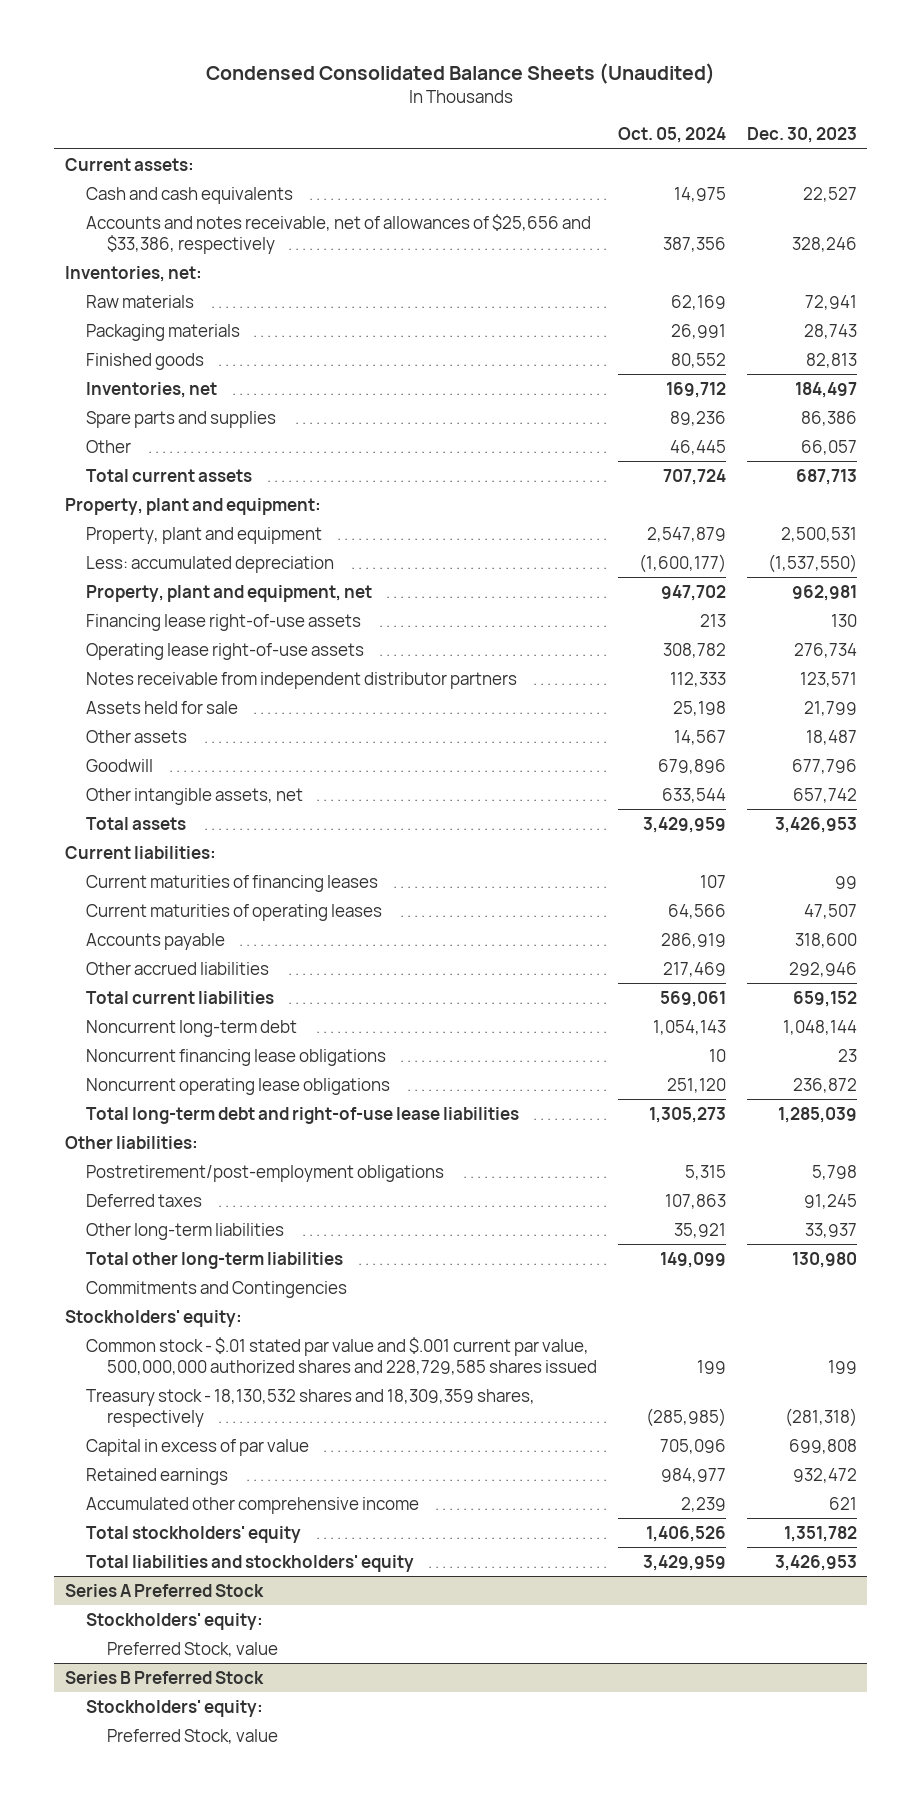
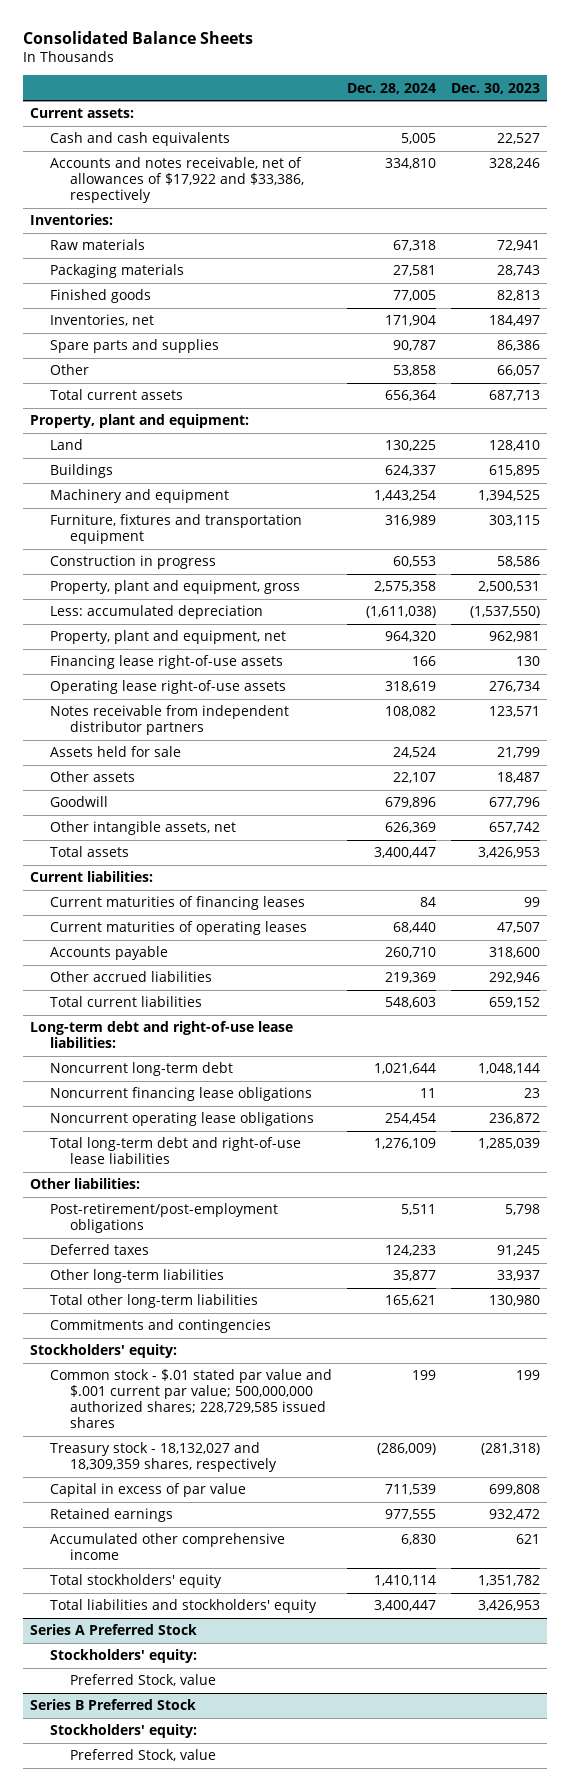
[205,63,715,85] Condensed Consolidated Balance Sheets (Unaudited) -> [22,30,253,44] Consolidated Balance Sheets
[617,127,726,144] Oct. 05, 2024 -> none
none -> [346,82,436,94] Dec. 28, 2024
[85,213,591,255] Accounts and notes receivable, net of allowances of $25,656 and $33,386, respectively -> [49,157,304,204] Accounts and notes receivable, net of allowances of $17,922 and $33,386, respectively
[64,265,202,282] Inventories, net: -> [30,214,114,226] Inventories:
none -> [49,439,83,451] Land
none -> [49,464,113,479] Buildings
none -> [49,489,229,504] Machinery and equipment
none -> [49,514,302,545] Furniture, fixtures and transportation equipment
none -> [49,555,216,570] Construction in progress
[85,526,322,544] Property, plant and equipment -> [49,580,300,595] Property, plant and equipment, gross
none -> [30,1021,294,1049] Long-term debt and right-of-use lease liabilities:
[85,1164,444,1182] Postretirement/post-employment obligations -> [49,1203,278,1234] Post-retirement/post-employment obligations
[85,1280,347,1298] Commitments and Contingencies -> [49,1319,271,1334] Commitments and contingencies
[85,1336,597,1376] Common stock - $.01 stated par value and $.001 current par value, 500,000,000 authorized shares and 228,729,585 shares issued -> [49,1369,332,1429] Common stock - $.01 stated par value and $.001 current par value; 500,000,000 authorized shares; 228,729,585 issued shares
[85,1388,535,1428] Treasury stock - 18,130,532 shares and 18,309,359 shares, respectively -> [49,1442,277,1473] Treasury stock - 18,132,027 and 18,309,359 shares, respectively

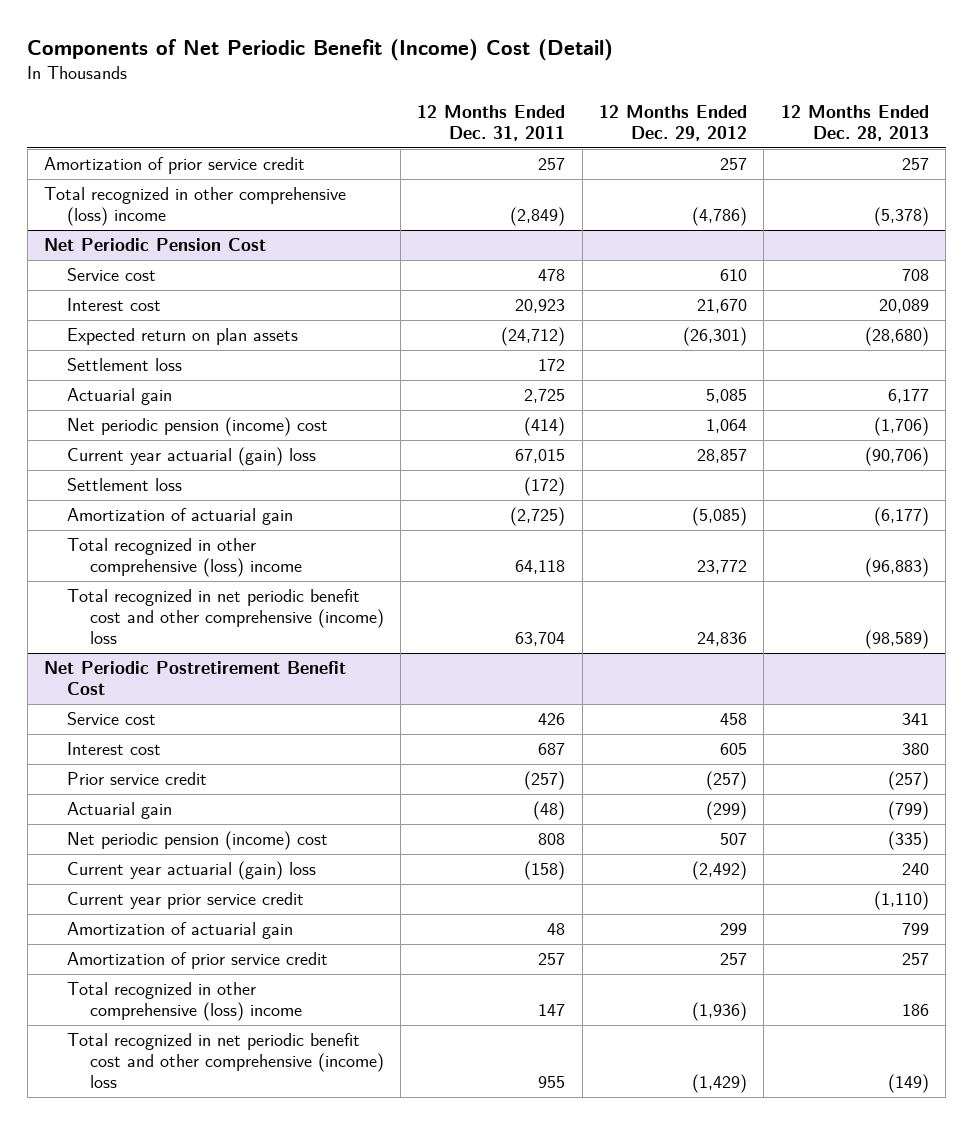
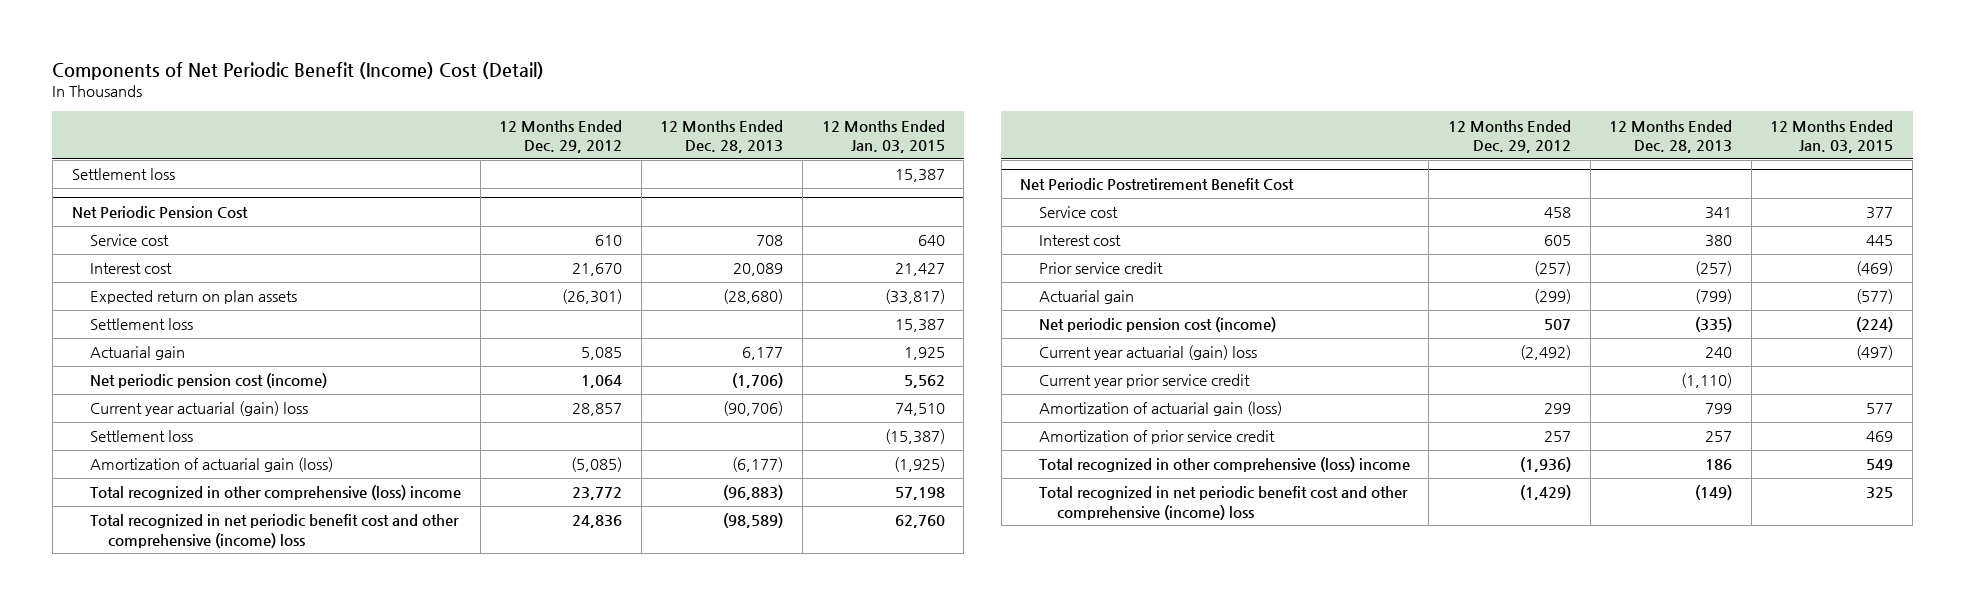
[417,104,566,141] 12 Months Ended Dec. 31, 2011 -> none
none -> [821,119,945,154] 12 Months Ended Jan. 03, 2015
[44,157,306,175] Amortization of prior service credit -> none
[44,187,347,227] Total recognized in other comprehensive (loss) income -> none
none -> [71,168,175,181] Settlement loss
[66,417,328,437] Net periodic pension (income) cost -> [89,373,327,389] Net periodic pension cost (income)
[66,508,293,526] Amortization of actuarial gain -> [89,457,333,473] Amortization of actuarial gain (loss)
[66,831,328,851] Net periodic pension (income) cost -> [1038,317,1276,333] Net periodic pension cost (income)
[66,922,293,940] Amortization of actuarial gain -> [1038,401,1282,417] Amortization of actuarial gain (loss)

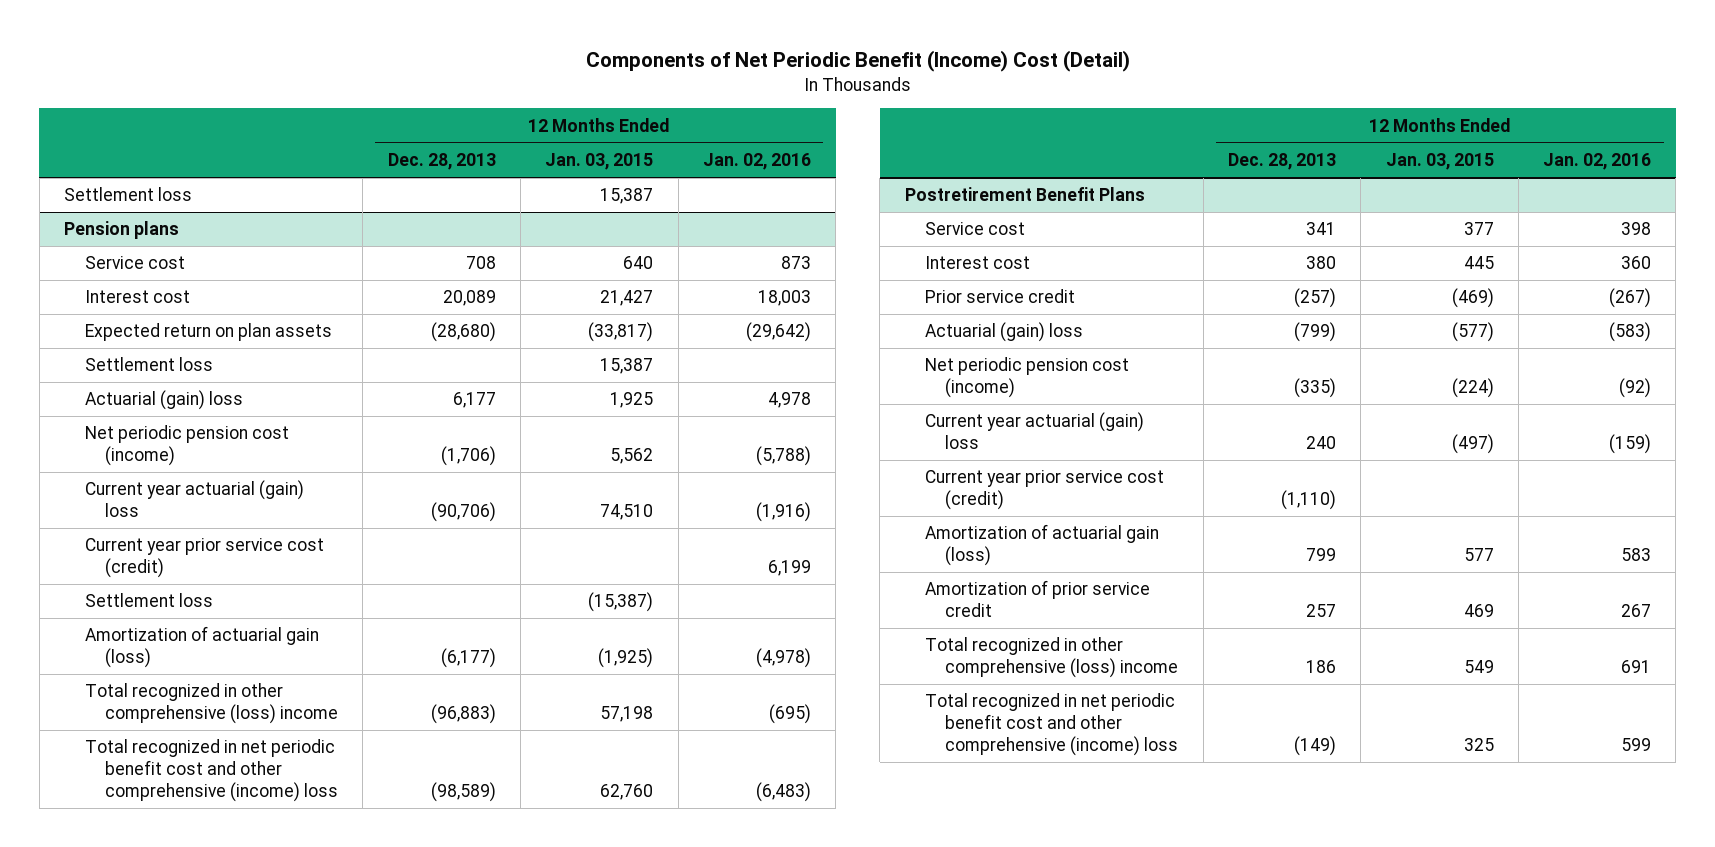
[499,119,623,154] 12 Months Ended Dec. 29, 2012 -> none
none -> [702,153,811,171] Jan. 02, 2016
[71,205,248,218] Net Periodic Pension Cost -> [64,221,180,240] Pension plans
[89,346,185,361] Actuarial gain -> [84,390,243,411] Actuarial (gain) loss
none -> [84,538,324,579] Current year prior service cost (credit)
[1020,177,1295,190] Net Periodic Postretirement Benefit Cost -> [904,187,1145,202] Postretirement Benefit Plans
[1038,290,1134,305] Actuarial gain -> [924,322,1083,343] Actuarial (gain) loss
[1038,374,1250,389] Current year prior service credit -> [924,470,1164,511] Current year prior service cost (credit)

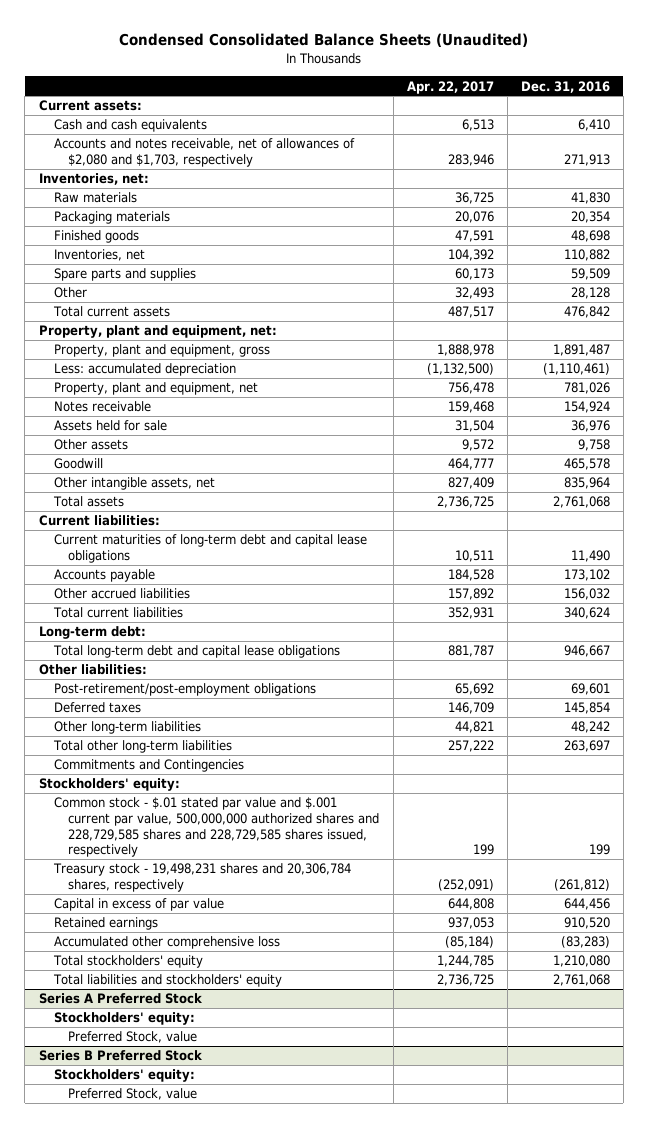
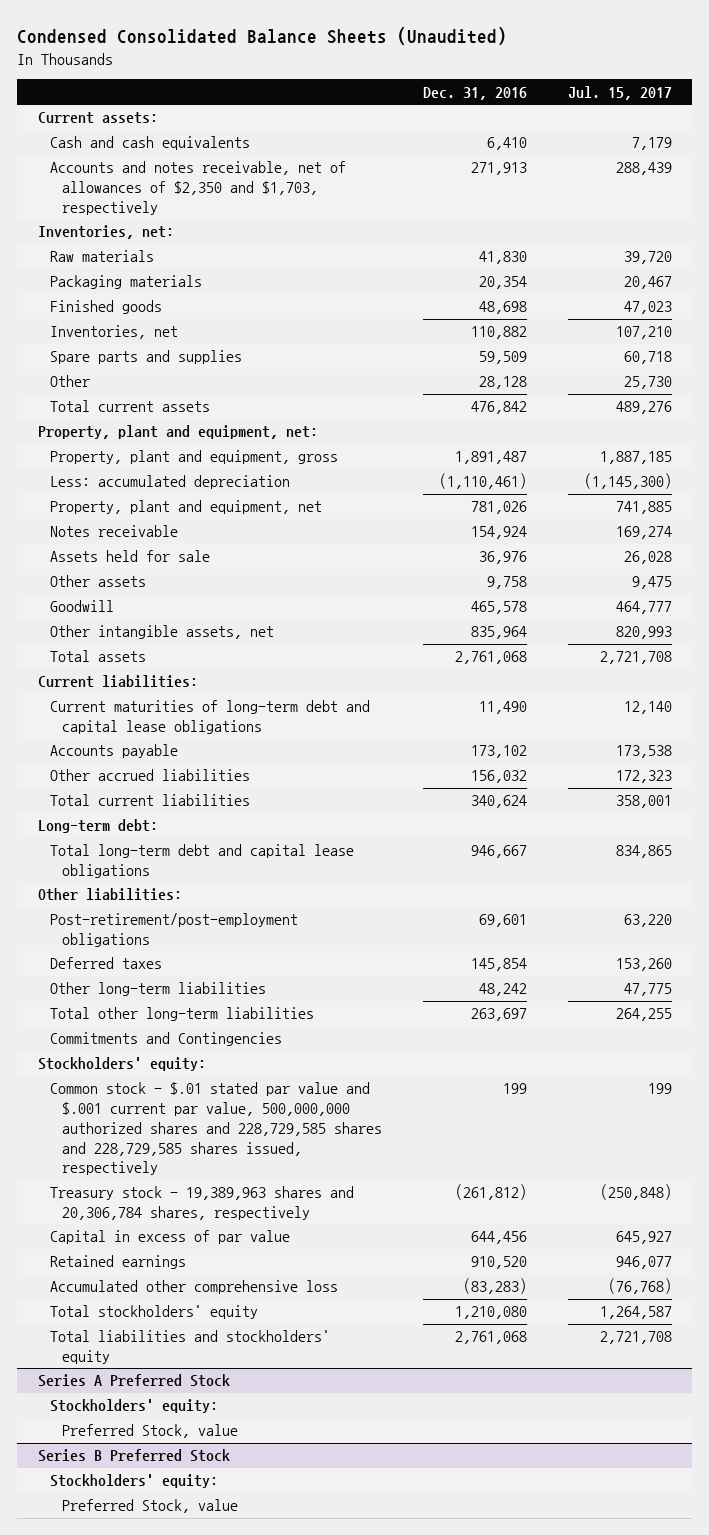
[406,80,494,94] Apr. 22, 2017 -> none
none -> [567,85,672,100] Jul. 15, 2017
[53,138,355,168] Accounts and notes receivable, net of allowances of $2,080 and $1,703, respectively -> [49,161,346,215] Accounts and notes receivable, net of allowances of $2,350 and $1,703, respectively
[52,863,351,893] Treasury stock - 19,498,231 shares and 20,306,784 shares, respectively -> [49,1186,354,1221] Treasury stock - 19,389,963 shares and 20,306,784 shares, respectively

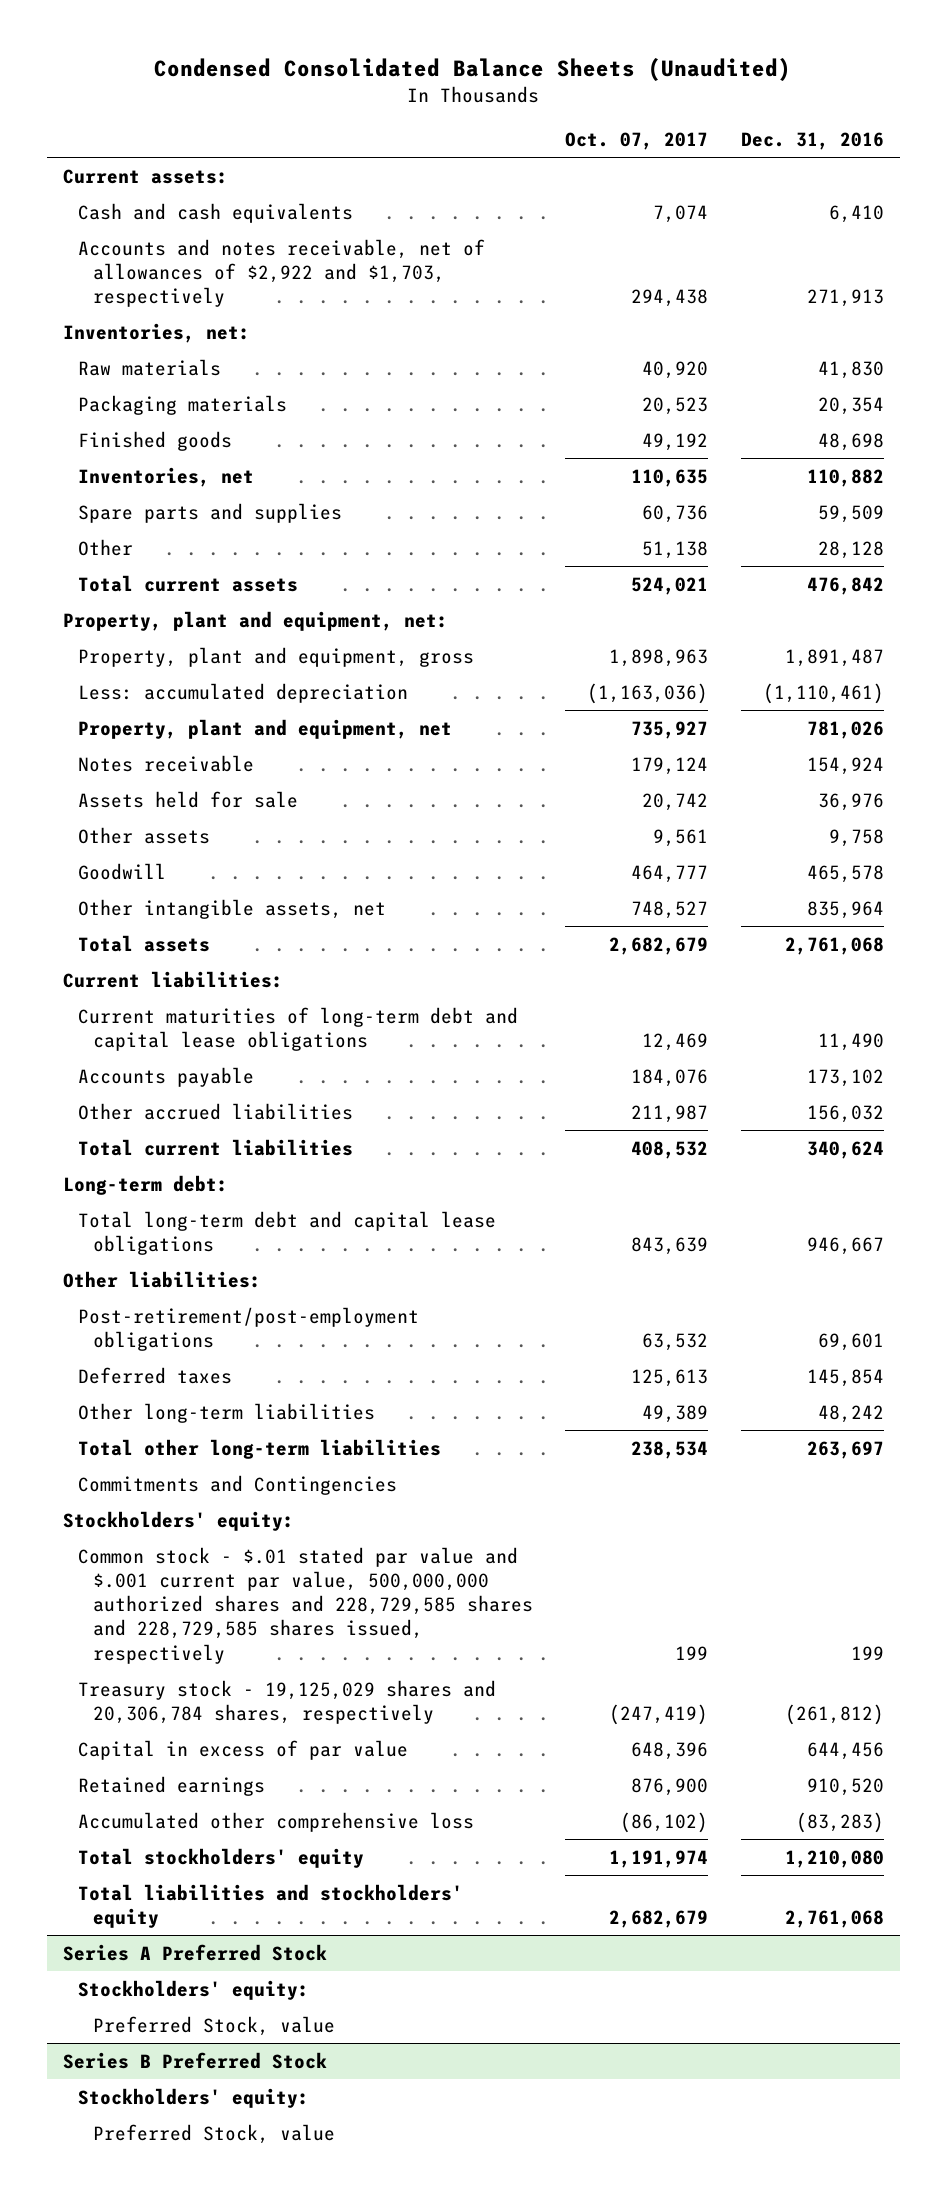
[567,85,672,100] Jul. 15, 2017 -> none
none -> [565,131,709,150] Oct. 07, 2017
[49,161,346,215] Accounts and notes receivable, net of allowances of $2,350 and $1,703, respectively -> [77,238,485,308] Accounts and notes receivable, net of allowances of $2,922 and $1,703, respectively
[49,1186,354,1221] Treasury stock - 19,389,963 shares and 20,306,784 shares, respectively -> [77,1679,496,1724] Treasury stock - 19,125,029 shares and 20,306,784 shares, respectively

